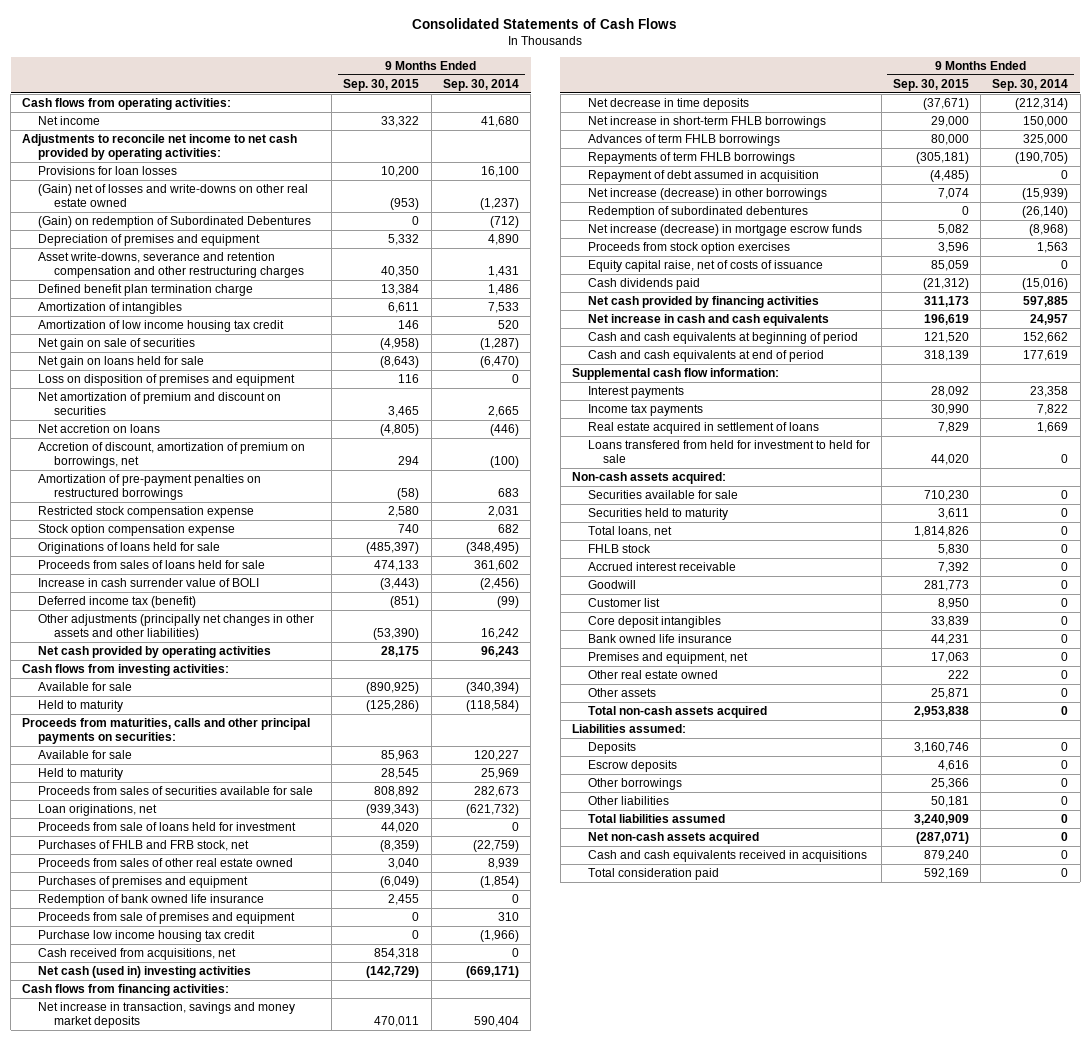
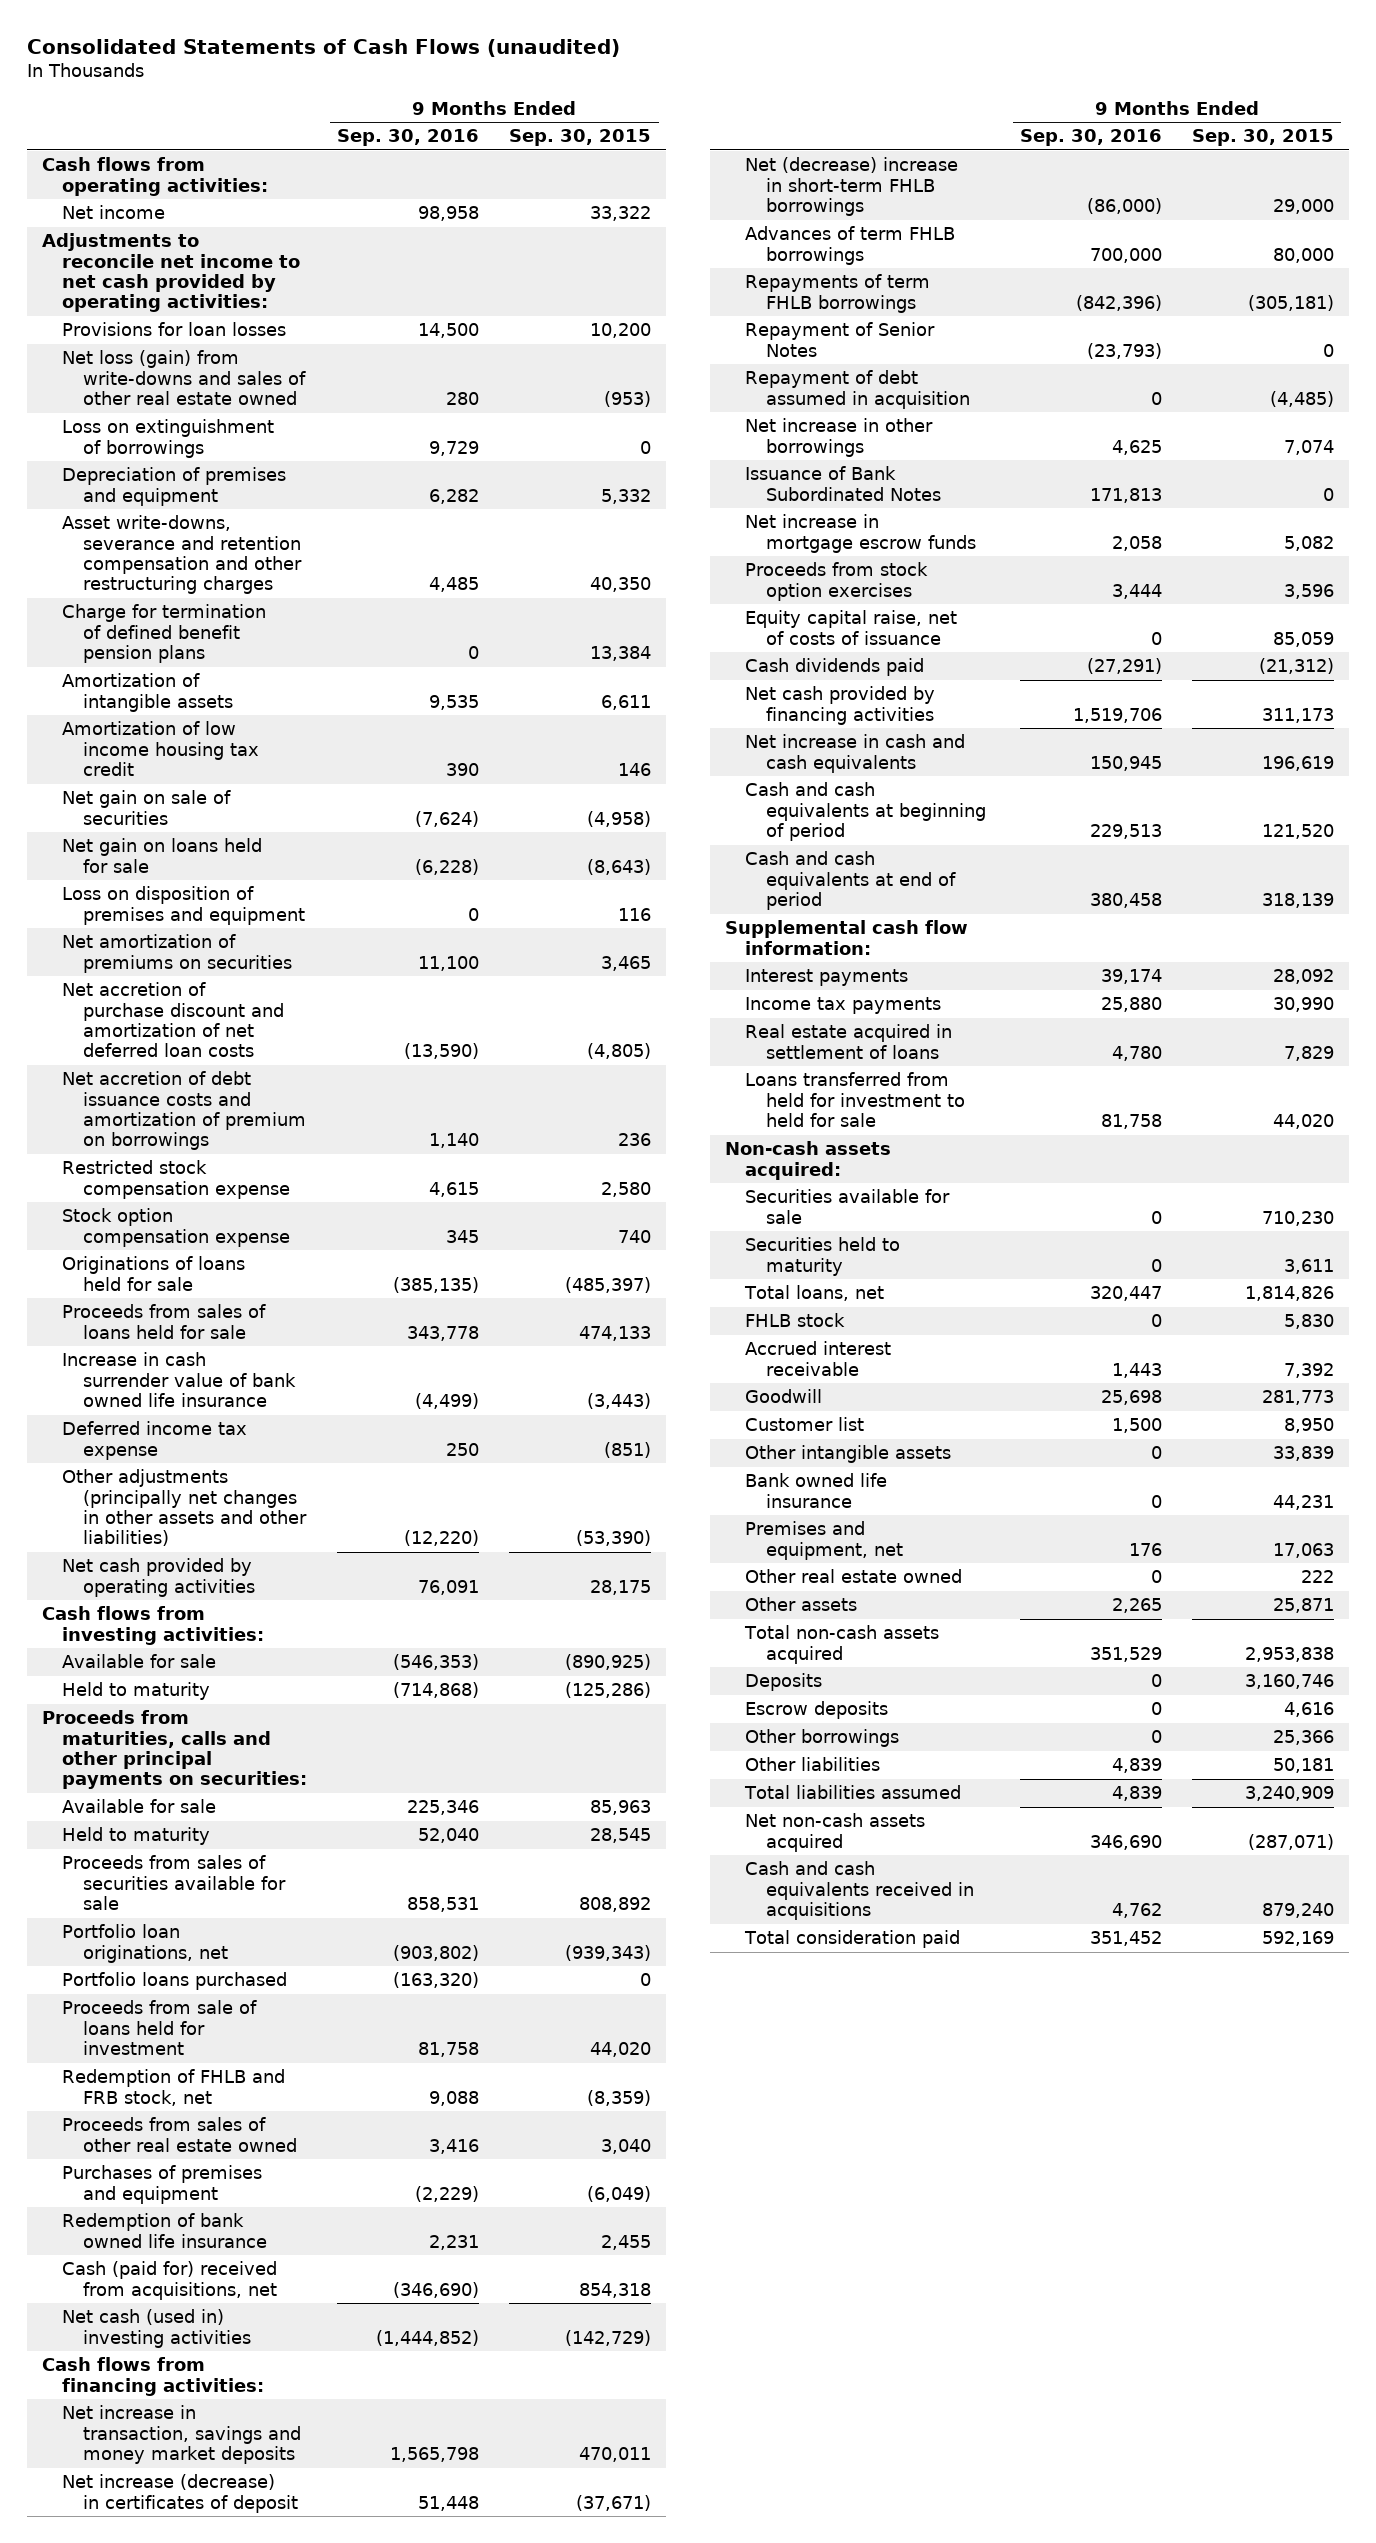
[412,18,678,30] Consolidated Statements of Cash Flows -> [26,38,620,57] Consolidated Statements of Cash Flows (unaudited)
[442,78,519,91] Sep. 30, 2014 -> none
none -> [337,129,480,147] Sep. 30, 2016
[38,184,309,207] (Gain) net of losses and write-downs on other real estate owned -> [62,350,307,406] Net loss (gain) from write-downs and sales of other real estate owned
[38,216,312,229] (Gain) on redemption of Subordinated Debentures -> [62,419,275,458] Loss on extinguishment of borrowings
[38,284,254,297] Defined benefit plan termination charge -> [62,604,267,664] Charge for termination of defined benefit pension plans
[38,302,183,315] Amortization of intangibles -> [62,673,234,712] Amortization of intangible assets
[38,474,262,500] Amortization of pre-payment penalties on restructured borrowings -> none
[38,392,282,415] Net amortization of premium and discount on securities -> [62,934,293,973] Net amortization of premiums on securities
[38,424,161,434] Net accretion on loans -> [62,982,285,1058] Net accretion of purchase discount and amortization of net deferred loan costs
[38,442,306,468] Accretion of discount, amortization of premium on borrowings, net -> [62,1071,307,1151] Net accretion of debt issuance costs and amortization of premium on borrowings
[398,455,420,465] 294 -> [618,1133,652,1147] 236
[38,578,260,588] Increase in cash surrender value of BOLI -> [62,1352,297,1408] Increase in cash surrender value of bank owned life insurance
[38,596,197,609] Deferred income tax (benefit) -> [62,1421,248,1460] Deferred income tax expense
[38,804,158,817] Loan originations, net -> [62,1924,229,1963] Portfolio loan originations, net
none -> [62,1972,288,1991] Portfolio loans purchased
[38,840,250,852] Purchases of FHLB and FRB stock, net -> [62,2069,286,2106] Redemption of FHLB and FRB stock, net
[38,912,296,925] Proceeds from sale of premises and equipment -> none
[38,930,256,943] Purchase low income housing tax credit -> none
[38,948,237,961] Cash received from acquisitions, net -> [62,2261,278,2300] Cash (paid for) received from acquisitions, net
[587,98,749,111] Net decrease in time deposits -> [62,2474,299,2513] Net increase (decrease) in certificates of deposit
[587,116,826,129] Net increase in short-term FHLB borrowings -> [745,157,959,217] Net (decrease) increase in short-term FHLB borrowings
none -> [745,322,936,357] Repayment of Senior Notes
[587,206,808,219] Redemption of subordinated debentures -> none
[587,188,827,201] Net increase (decrease) in other borrowings -> [745,418,934,457] Net increase in other borrowings
none -> [745,466,941,501] Issuance of Bank Subordinated Notes
[587,224,862,237] Net increase (decrease) in mortgage escrow funds -> [745,514,976,553] Net increase in mortgage escrow funds
[587,440,870,463] Loans transfered from held for investment to held for sale -> [745,1072,965,1128] Loans transferred from held for investment to held for sale
[587,616,721,629] Core deposit intangibles -> [745,1445,952,1464] Other intangible assets
[571,724,686,734] Liabilities assumed: -> none

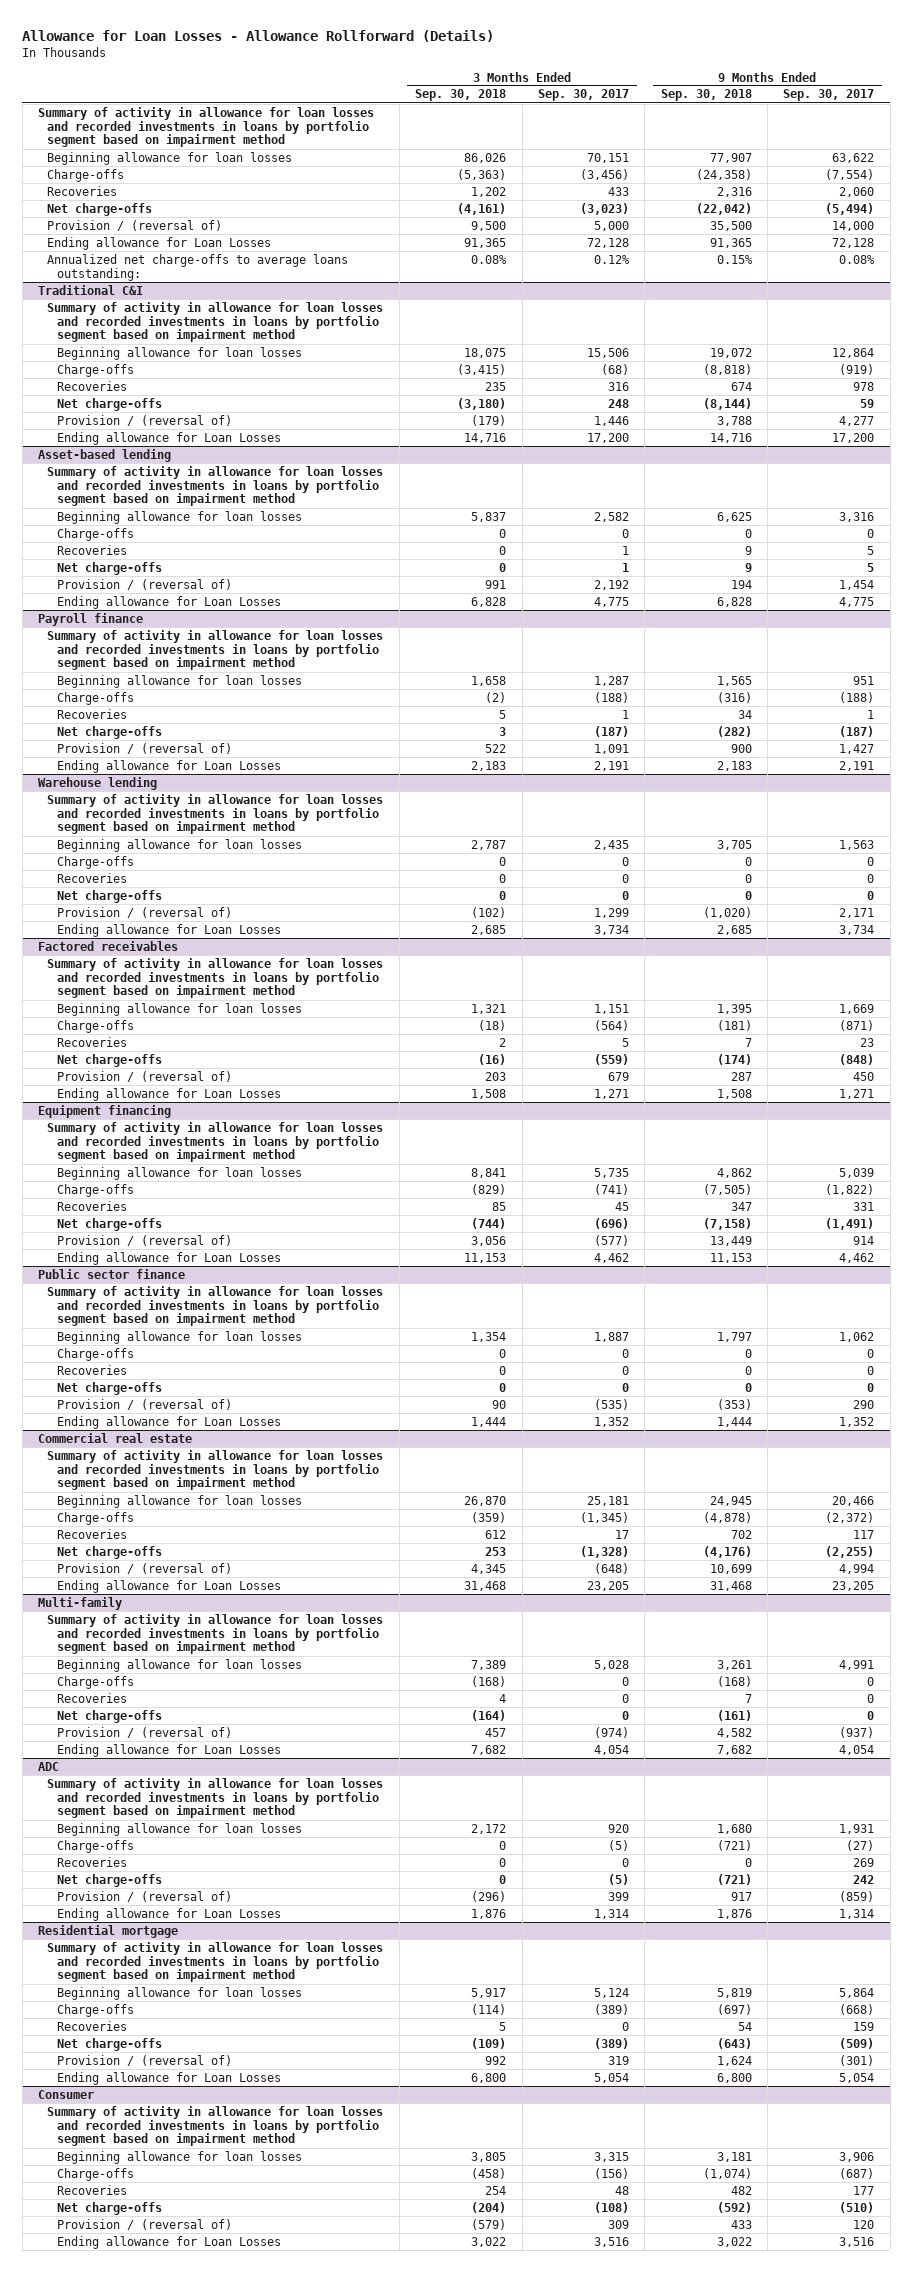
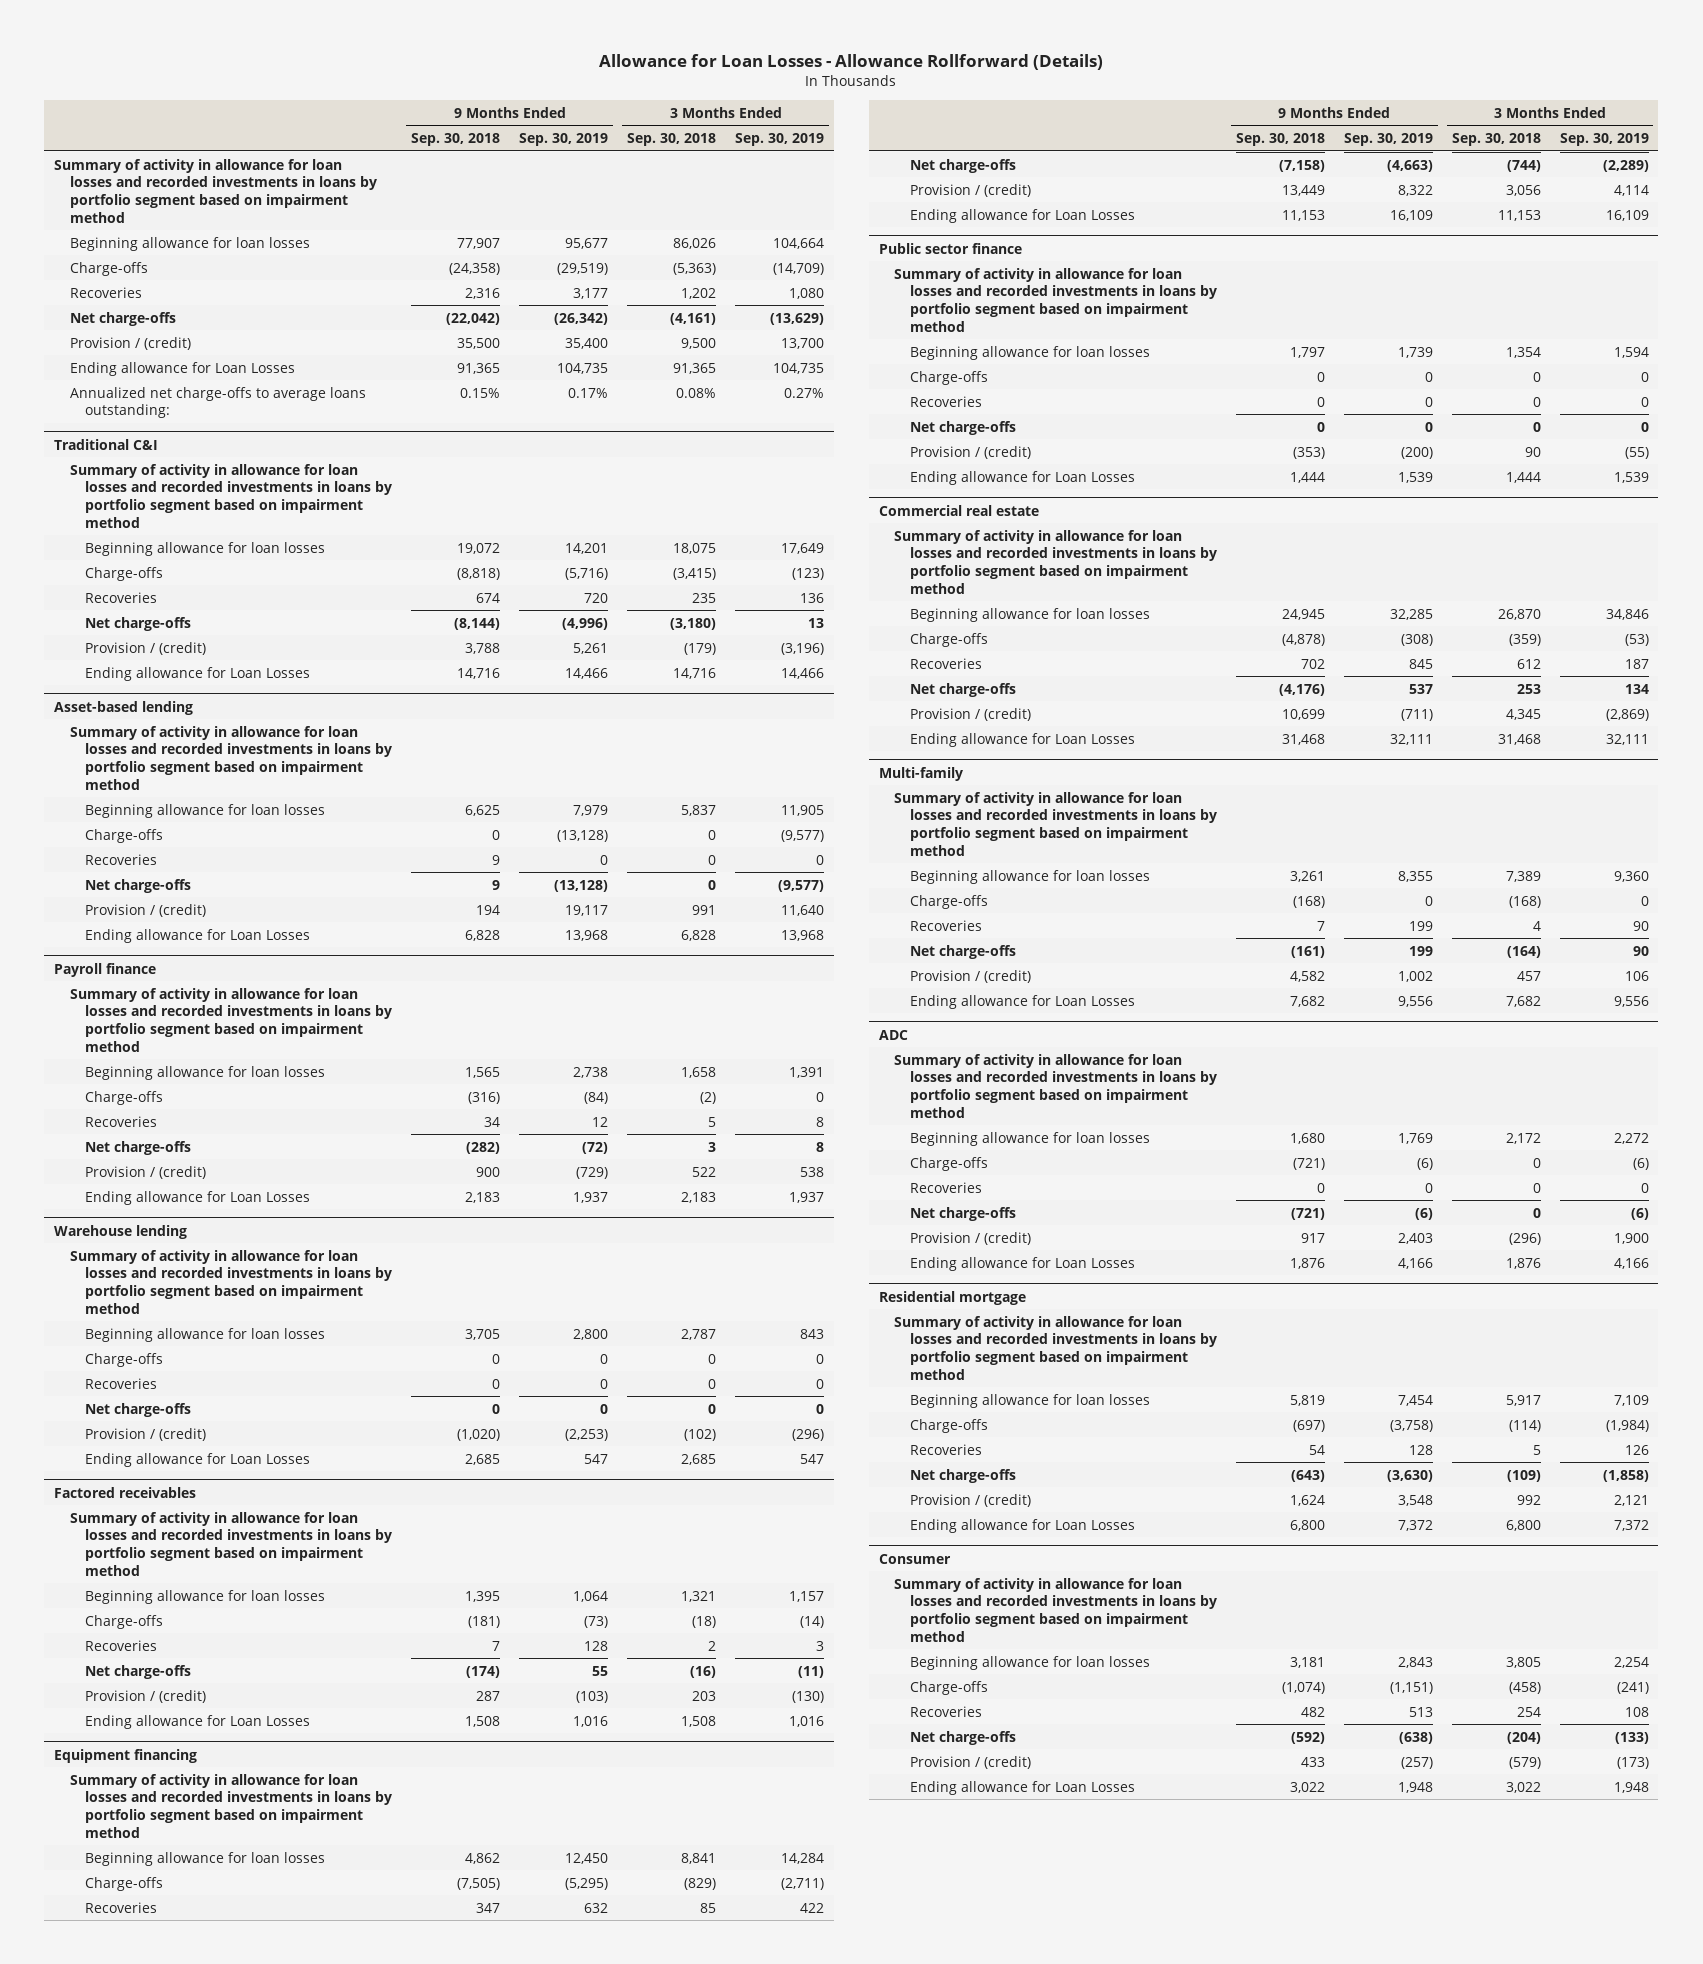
[537,89,629,102] Sep. 30, 2017 -> none
[783,89,875,102] Sep. 30, 2017 -> none
none -> [519,133,609,147] Sep. 30, 2019
none -> [735,133,825,147] Sep. 30, 2019
[47,219,223,231] Provision / (reversal of) -> [69,336,191,350] Provision / (credit)
[56,414,232,426] Provision / (reversal of) -> [85,641,207,655] Provision / (credit)
[56,578,232,590] Provision / (reversal of) -> [85,903,207,917] Provision / (credit)
[56,742,232,754] Provision / (reversal of) -> [85,1165,207,1179] Provision / (credit)
[56,906,232,918] Provision / (reversal of) -> [85,1427,207,1441] Provision / (credit)
[56,1070,232,1082] Provision / (reversal of) -> [85,1689,207,1703] Provision / (credit)
[56,1234,232,1246] Provision / (reversal of) -> [909,183,1031,197] Provision / (credit)
[56,1398,232,1410] Provision / (reversal of) -> [909,445,1031,459] Provision / (credit)
[56,1562,232,1574] Provision / (reversal of) -> [909,707,1031,721] Provision / (credit)
[56,1726,232,1738] Provision / (reversal of) -> [909,969,1031,983] Provision / (credit)
[56,1890,232,1902] Provision / (reversal of) -> [909,1231,1031,1245] Provision / (credit)
[56,2054,232,2066] Provision / (reversal of) -> [909,1493,1031,1507] Provision / (credit)
[56,2218,232,2230] Provision / (reversal of) -> [909,1755,1031,1769] Provision / (credit)

